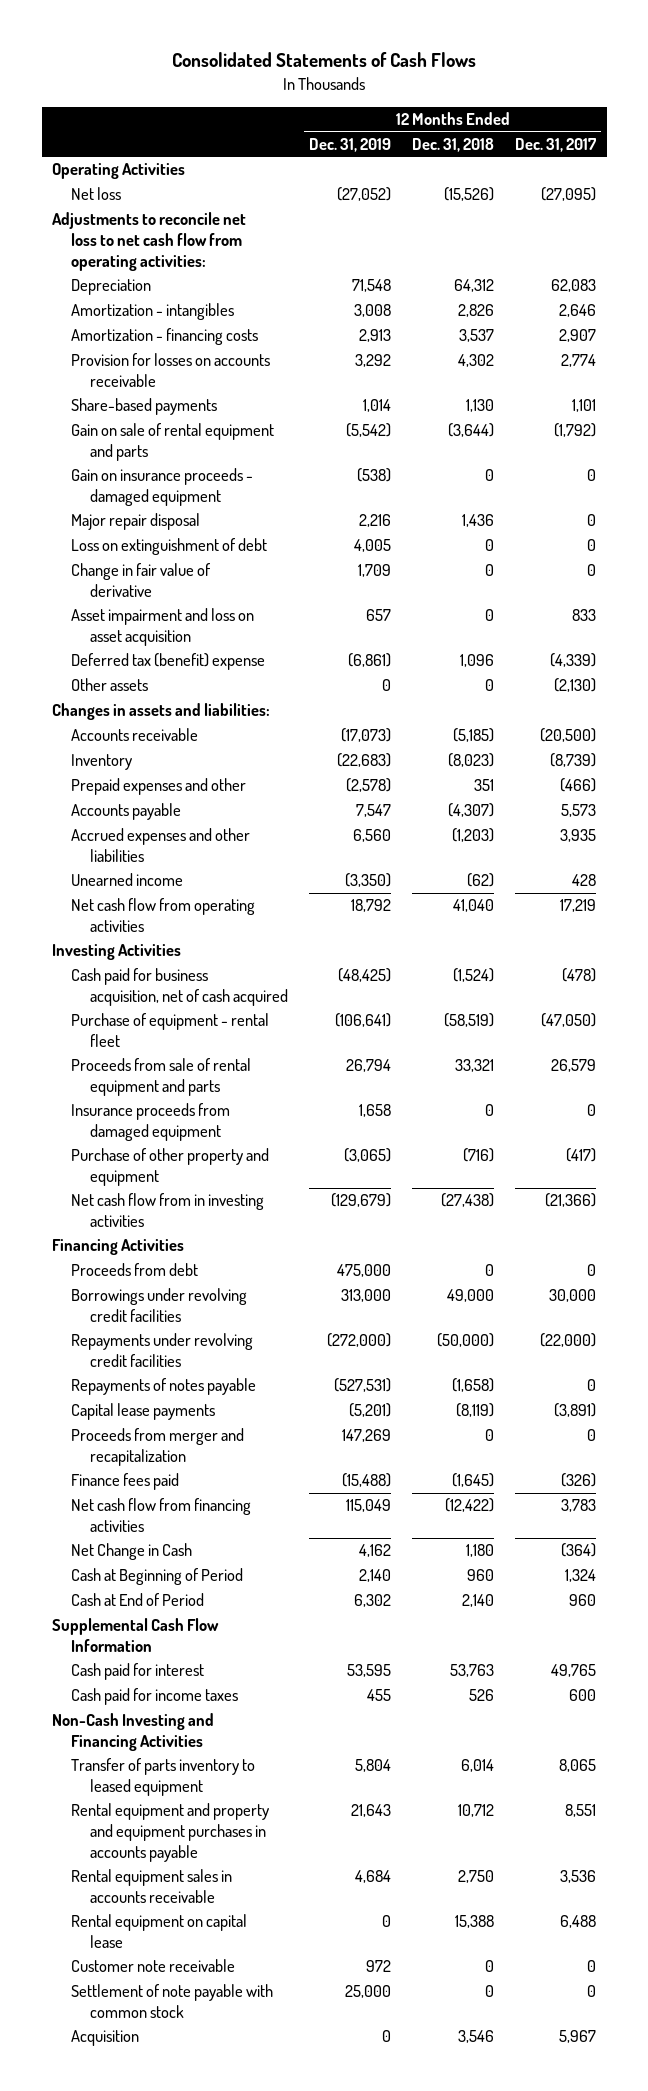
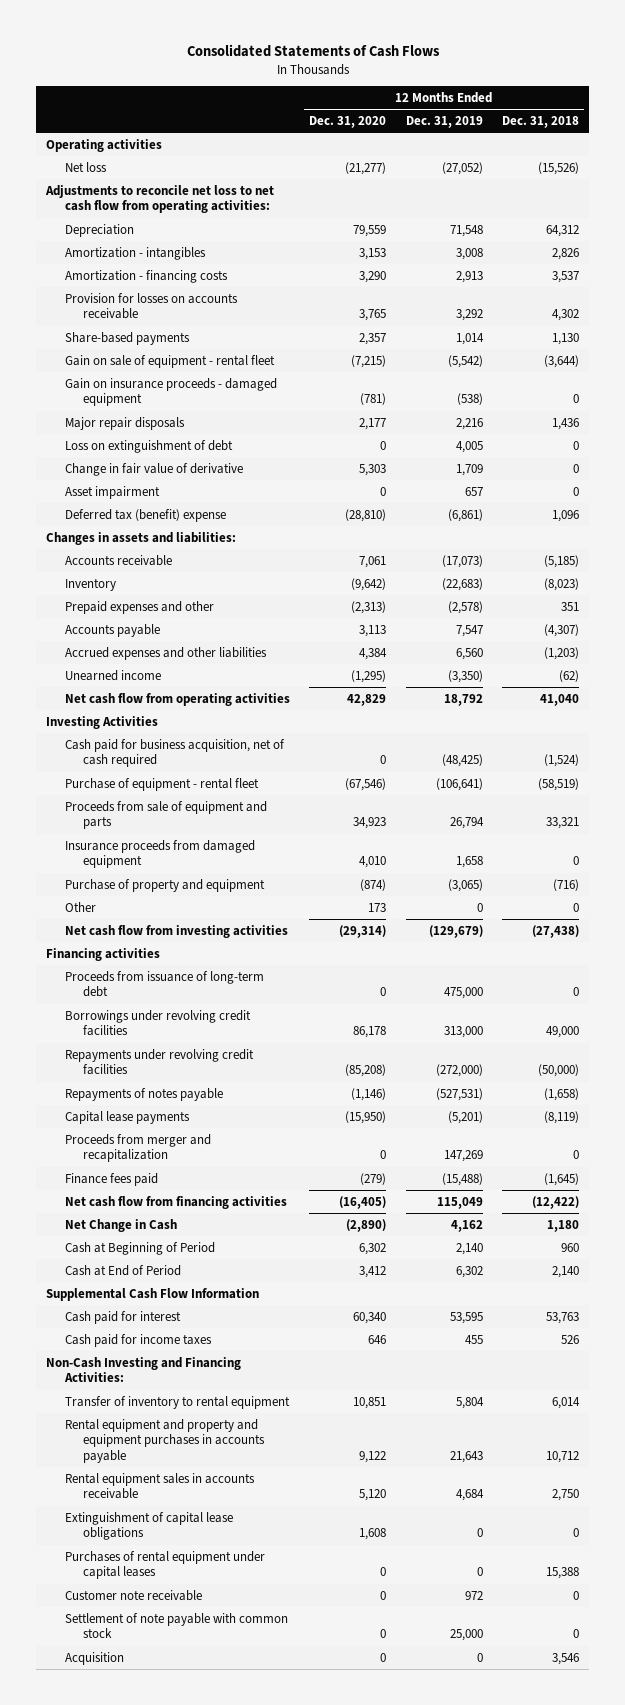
[515,137,598,152] Dec. 31, 2017 -> none
none -> [309,116,387,129] Dec. 31, 2020
[52,163,186,180] Operating Activities -> [46,138,163,152] Operating activities
[71,423,275,462] Gain on sale of rental equipment and parts -> [64,354,275,368] Gain on sale of equipment - rental fleet
[71,513,201,531] Major repair disposal -> [64,416,185,430] Major repair disposals
[71,608,255,647] Asset impairment and loss on asset acquisition -> [64,485,160,499] Asset impairment
[71,678,149,692] Other assets -> none
[71,968,289,1007] Cash paid for business acquisition, net of cash acquired -> [64,738,285,768] Cash paid for business acquisition, net of cash required
[71,1058,252,1097] Proceeds from sale of rental equipment and parts -> [64,800,267,830] Proceeds from sale of equipment and parts
[71,1148,270,1187] Purchase of other property and equipment -> [64,878,265,892] Purchase of property and equipment
none -> [64,901,96,912] Other
[71,1193,265,1228] Net cash flow from in investing activities -> [64,924,288,938] Net cash flow from investing activities
[52,1239,185,1256] Financing Activities -> [46,947,161,961] Financing activities
[71,1263,199,1277] Proceeds from debt -> [64,970,264,998] Proceeds from issuance of long-term debt
[52,1713,215,1752] Non-Cash Investing and Financing Activities -> [46,1356,242,1383] Non-Cash Investing and Financing Activities:
[71,1758,256,1797] Transfer of parts inventory to leased equipment -> [64,1395,290,1409] Transfer of inventory to rental equipment
none -> [64,1511,233,1541] Extinguishment of capital lease obligations
[71,1914,248,1949] Rental equipment on capital lease -> [64,1550,265,1580] Purchases of rental equipment under capital leases

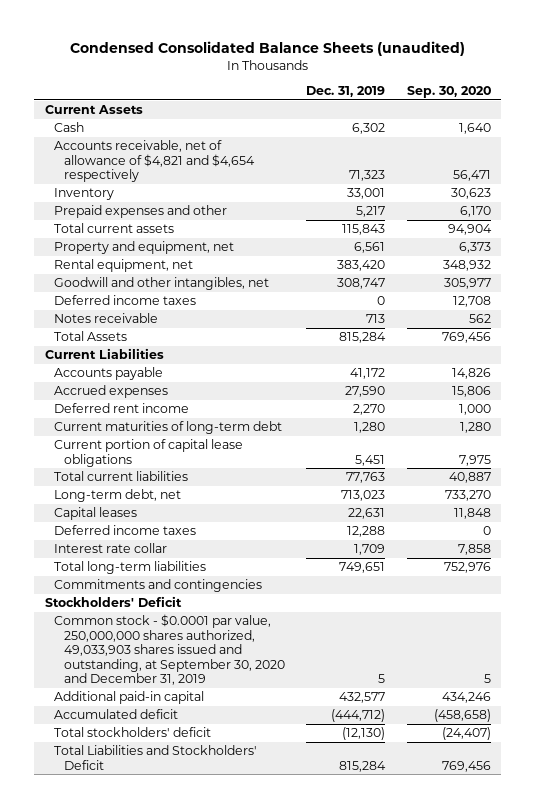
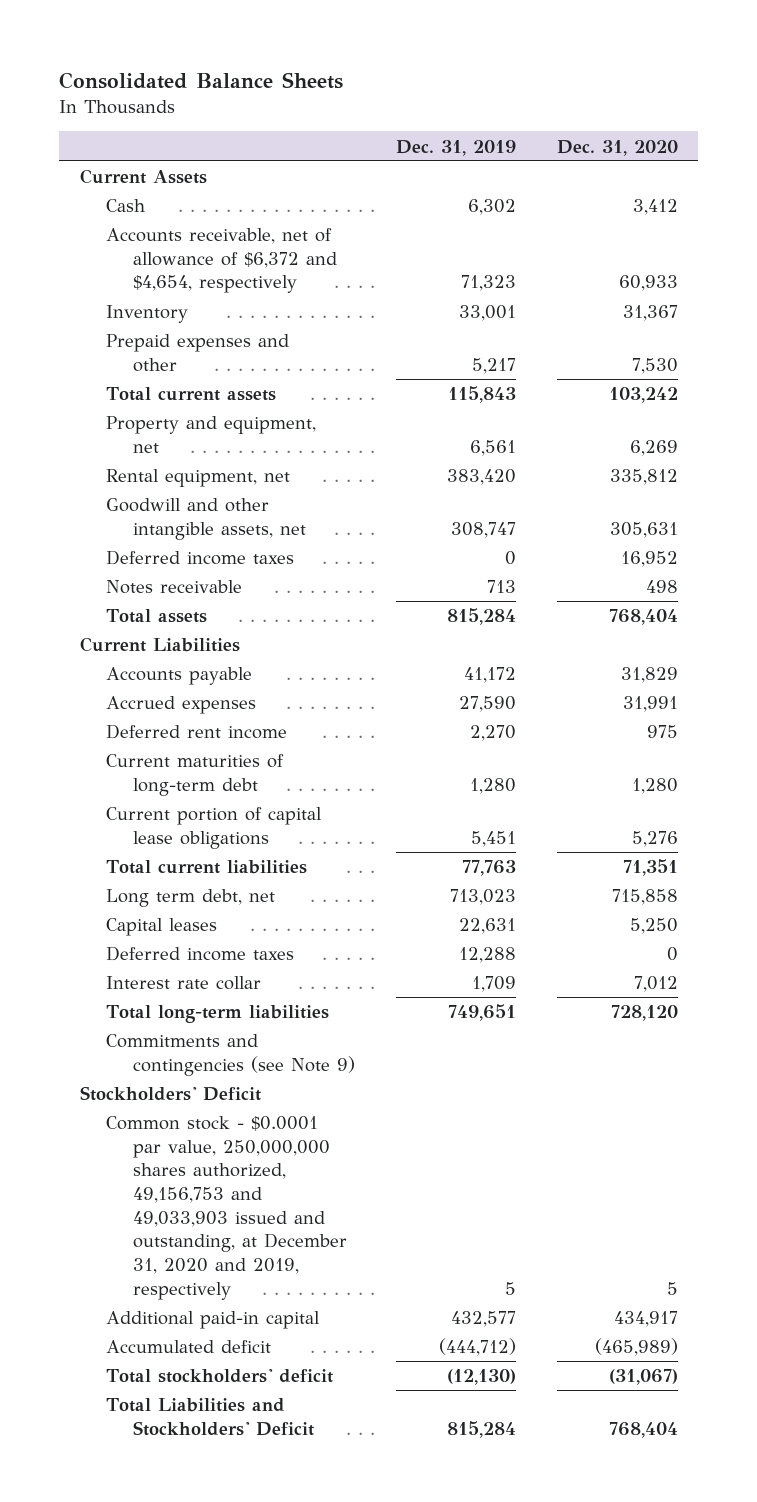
[69,41,465,57] Condensed Consolidated Balance Sheets (unaudited) -> [59,72,344,90] Consolidated Balance Sheets
[406,86,491,99] Sep. 30, 2020 -> none
none -> [556,139,678,156] Dec. 31, 2020
[54,140,255,183] Accounts receivable, net of allowance of $4,821 and $4,654 respectively -> [106,228,337,294] Accounts receivable, net of allowance of $6,372 and $4,654, respectively
[54,277,270,291] Goodwill and other intangibles, net -> [106,498,306,540] Goodwill and other intangible assets, net
[54,331,128,342] Total Assets -> [106,609,208,624] Total assets
[54,489,182,503] Long-term debt, net -> [106,889,276,908] Long term debt, net
[54,579,263,593] Commitments and contingencies -> [106,1034,355,1076] Commitments and contingencies (see Note 9)
[54,614,285,685] Common stock - $0.0001 par value, 250,000,000 shares authorized, 49,033,903 shares issued and outstanding, at September 30, 2020 and December 31, 2019 -> [106,1116,347,1300] Common stock - $0.0001 par value, 250,000,000 shares authorized, 49,156,753 and 49,033,903 issued and outstanding, at December 31, 2020 and 2019, respectively

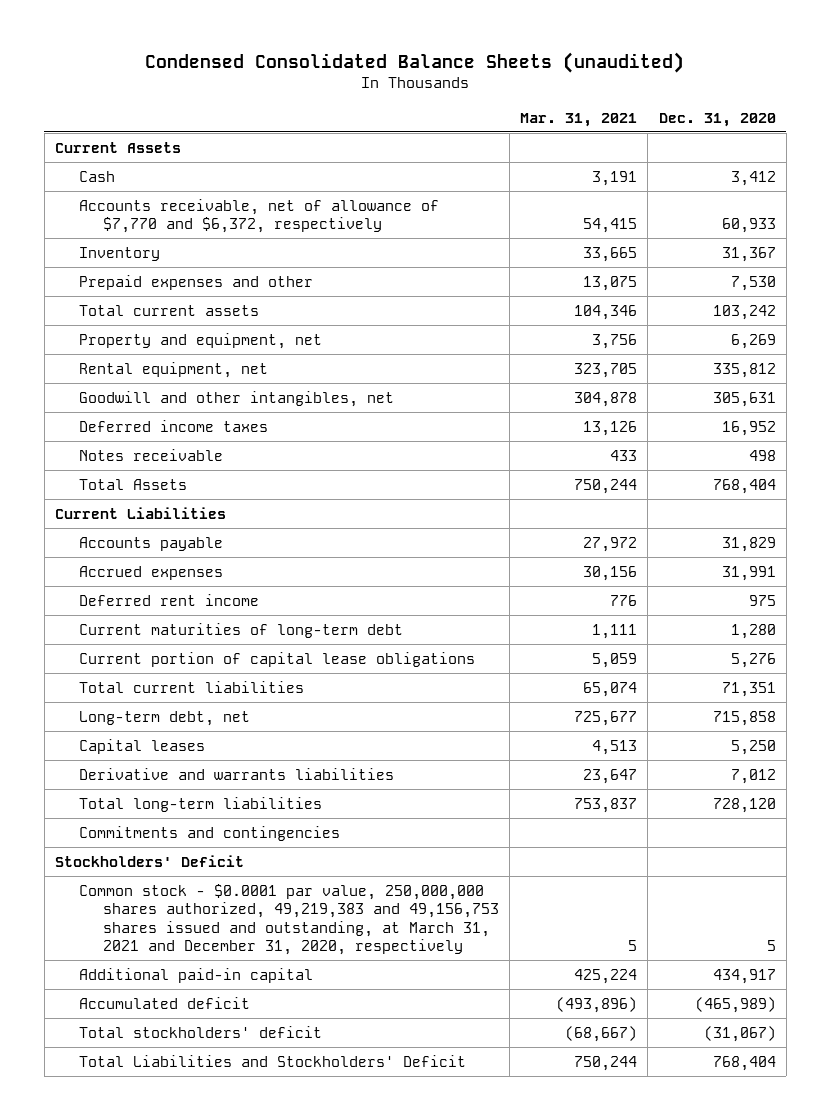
[59,72,344,90] Consolidated Balance Sheets -> [145,51,685,73] Condensed Consolidated Balance Sheets (unaudited)
[395,139,516,156] Dec. 31, 2019 -> none
none -> [520,112,638,127] Mar. 31, 2021
[106,228,337,294] Accounts receivable, net of allowance of $6,372 and $4,654, respectively -> [78,198,439,234] Accounts receivable, net of allowance of $7,770 and $6,372, respectively
[106,498,306,540] Goodwill and other intangible assets, net -> [78,390,394,407] Goodwill and other intangibles, net
[106,609,208,624] Total assets -> [78,478,187,490] Total Assets
[106,889,276,908] Long term debt, net -> [78,710,250,726] Long-term debt, net
[106,946,295,962] Deferred income taxes -> none
[106,976,262,991] Interest rate collar -> [78,767,394,780] Derivative and warrants liabilities
[106,1034,355,1076] Commitments and contingencies (see Note 9) -> [78,825,340,841] Commitments and contingencies
[106,1116,347,1300] Common stock - $0.0001 par value, 250,000,000 shares authorized, 49,156,753 and 49,033,903 issued and outstanding, at December 31, 2020 and 2019, respectively -> [78,883,499,956] Common stock - $0.0001 par value, 250,000,000 shares authorized, 49,219,383 and 49,156,753 shares issued and outstanding, at March 31, 2021 and December 31, 2020, respectively

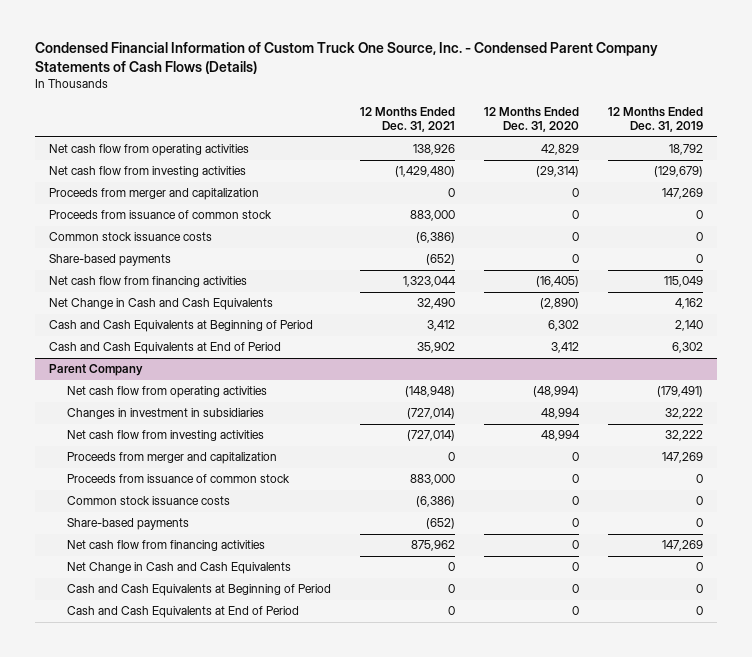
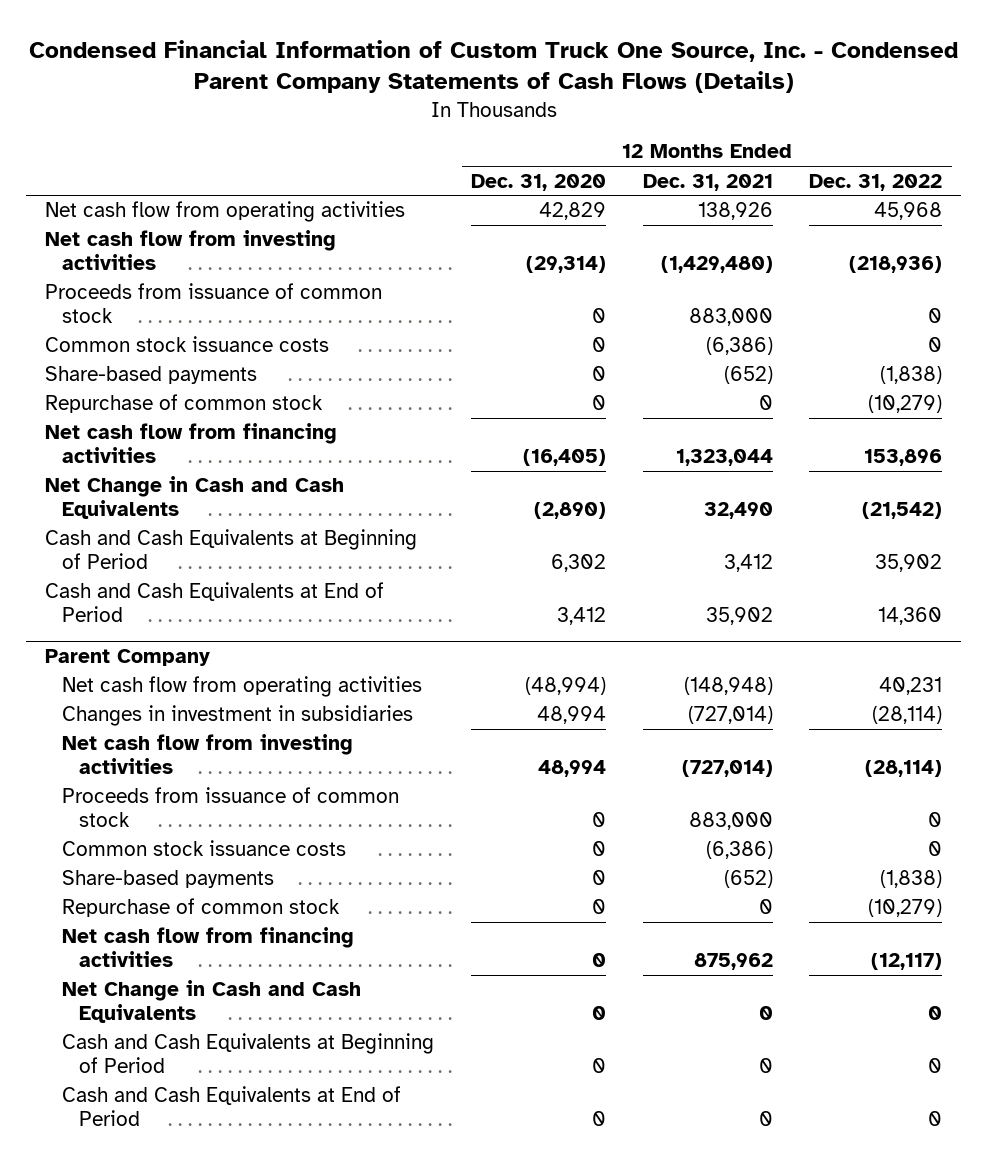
[607,106,703,133] 12 Months Ended Dec. 31, 2019 -> none
none -> [809,173,943,191] Dec. 31, 2022
[49,188,260,201] Proceeds from merger and capitalization -> none
none -> [44,394,323,414] Repurchase of common stock
[67,452,278,465] Proceeds from merger and capitalization -> none
none -> [62,898,341,918] Repurchase of common stock

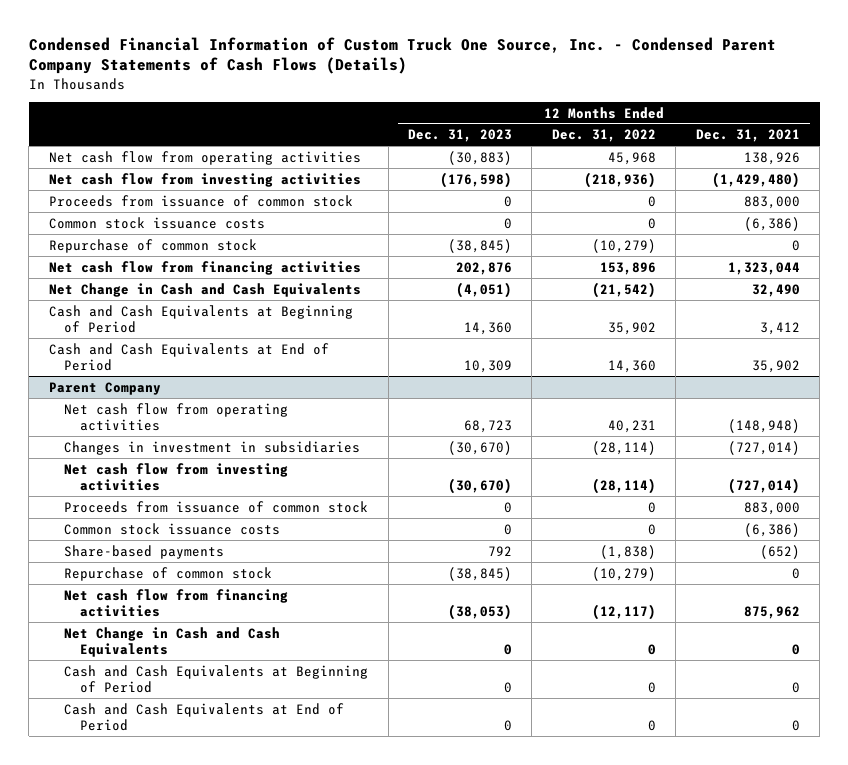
[470,173,606,191] Dec. 31, 2020 -> none
none -> [408,129,513,143] Dec. 31, 2023
[44,366,257,385] Share-based payments -> none

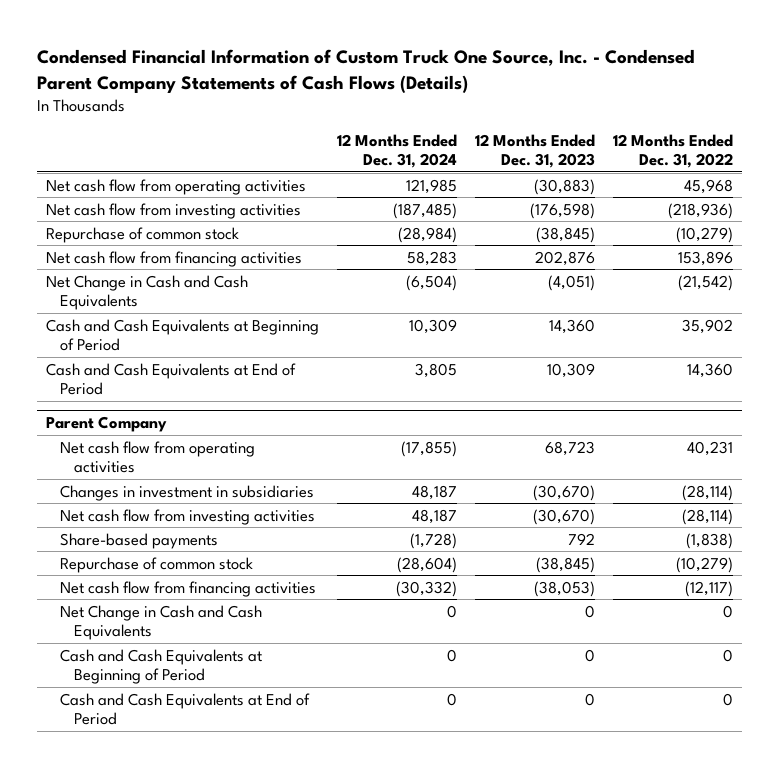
[695,129,800,143] Dec. 31, 2021 -> none
none -> [337,133,458,168] 12 Months Ended Dec. 31, 2024
[48,194,353,207] Proceeds from issuance of common stock -> none
[48,216,265,229] Common stock issuance costs -> none
[64,500,369,513] Proceeds from issuance of common stock -> none
[64,522,281,535] Common stock issuance costs -> none

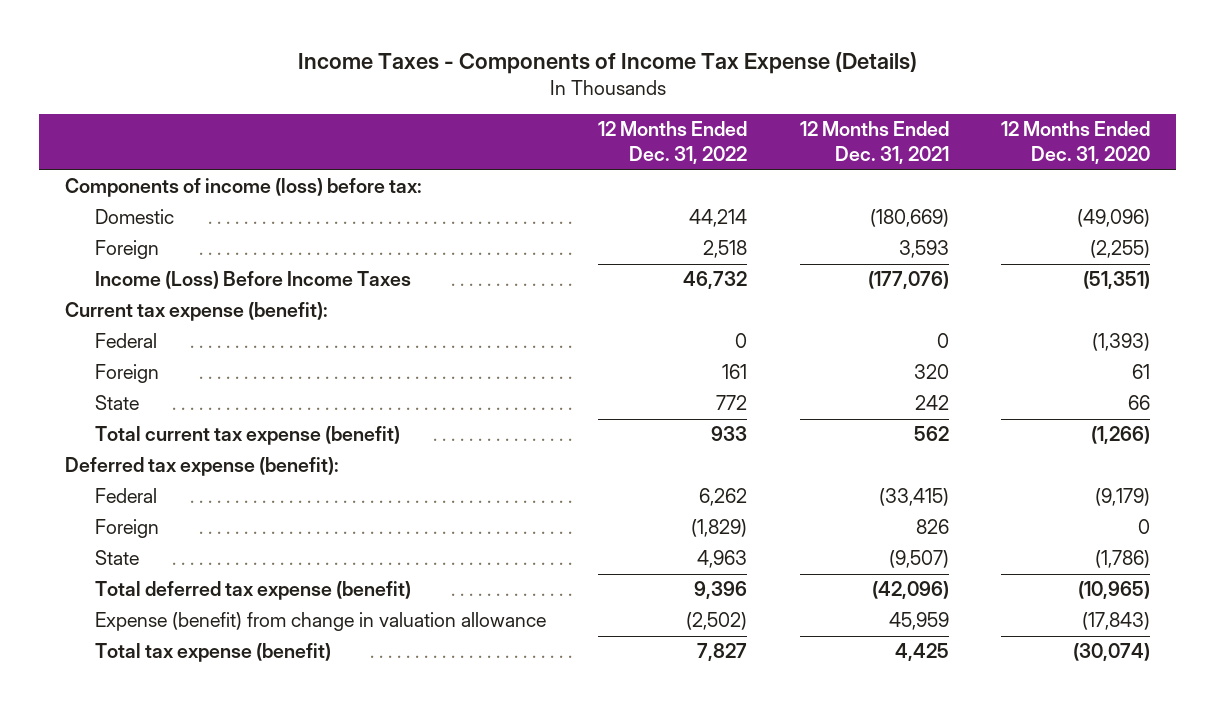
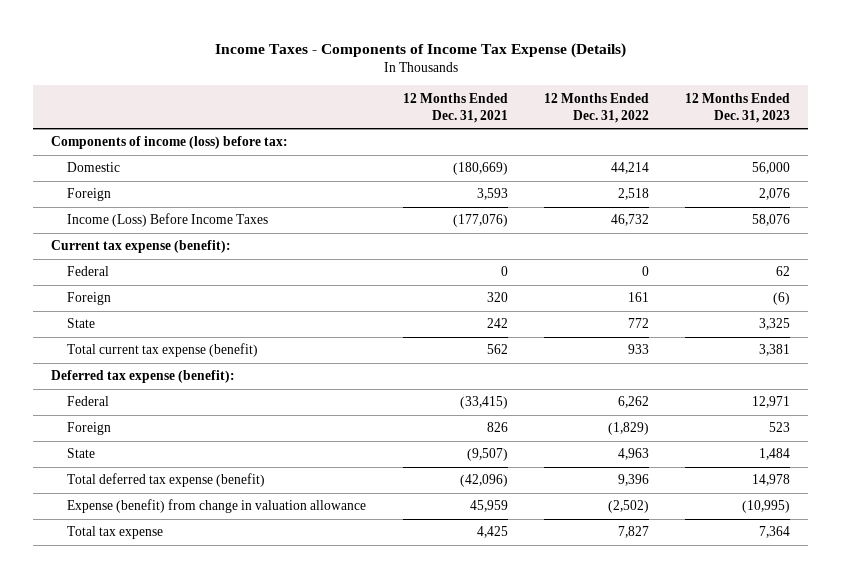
[1001,121,1151,165] 12 Months Ended Dec. 31, 2020 -> none
none -> [685,92,791,123] 12 Months Ended Dec. 31, 2023
[94,643,331,663] Total tax expense (benefit) -> [67,526,164,540] Total tax expense

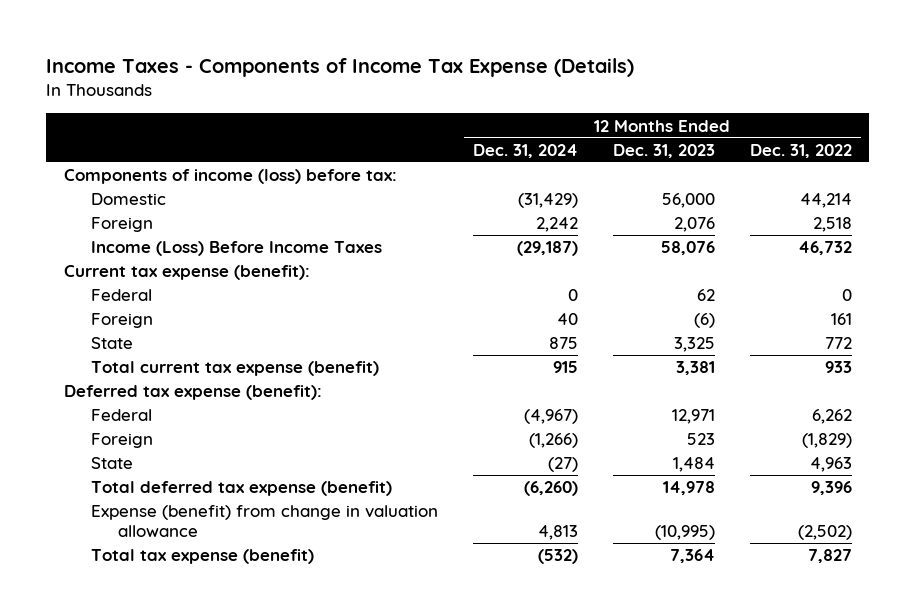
[402,92,508,123] 12 Months Ended Dec. 31, 2021 -> none
none -> [472,143,578,158] Dec. 31, 2024
[67,526,164,540] Total tax expense -> [90,549,314,565] Total tax expense (benefit)

